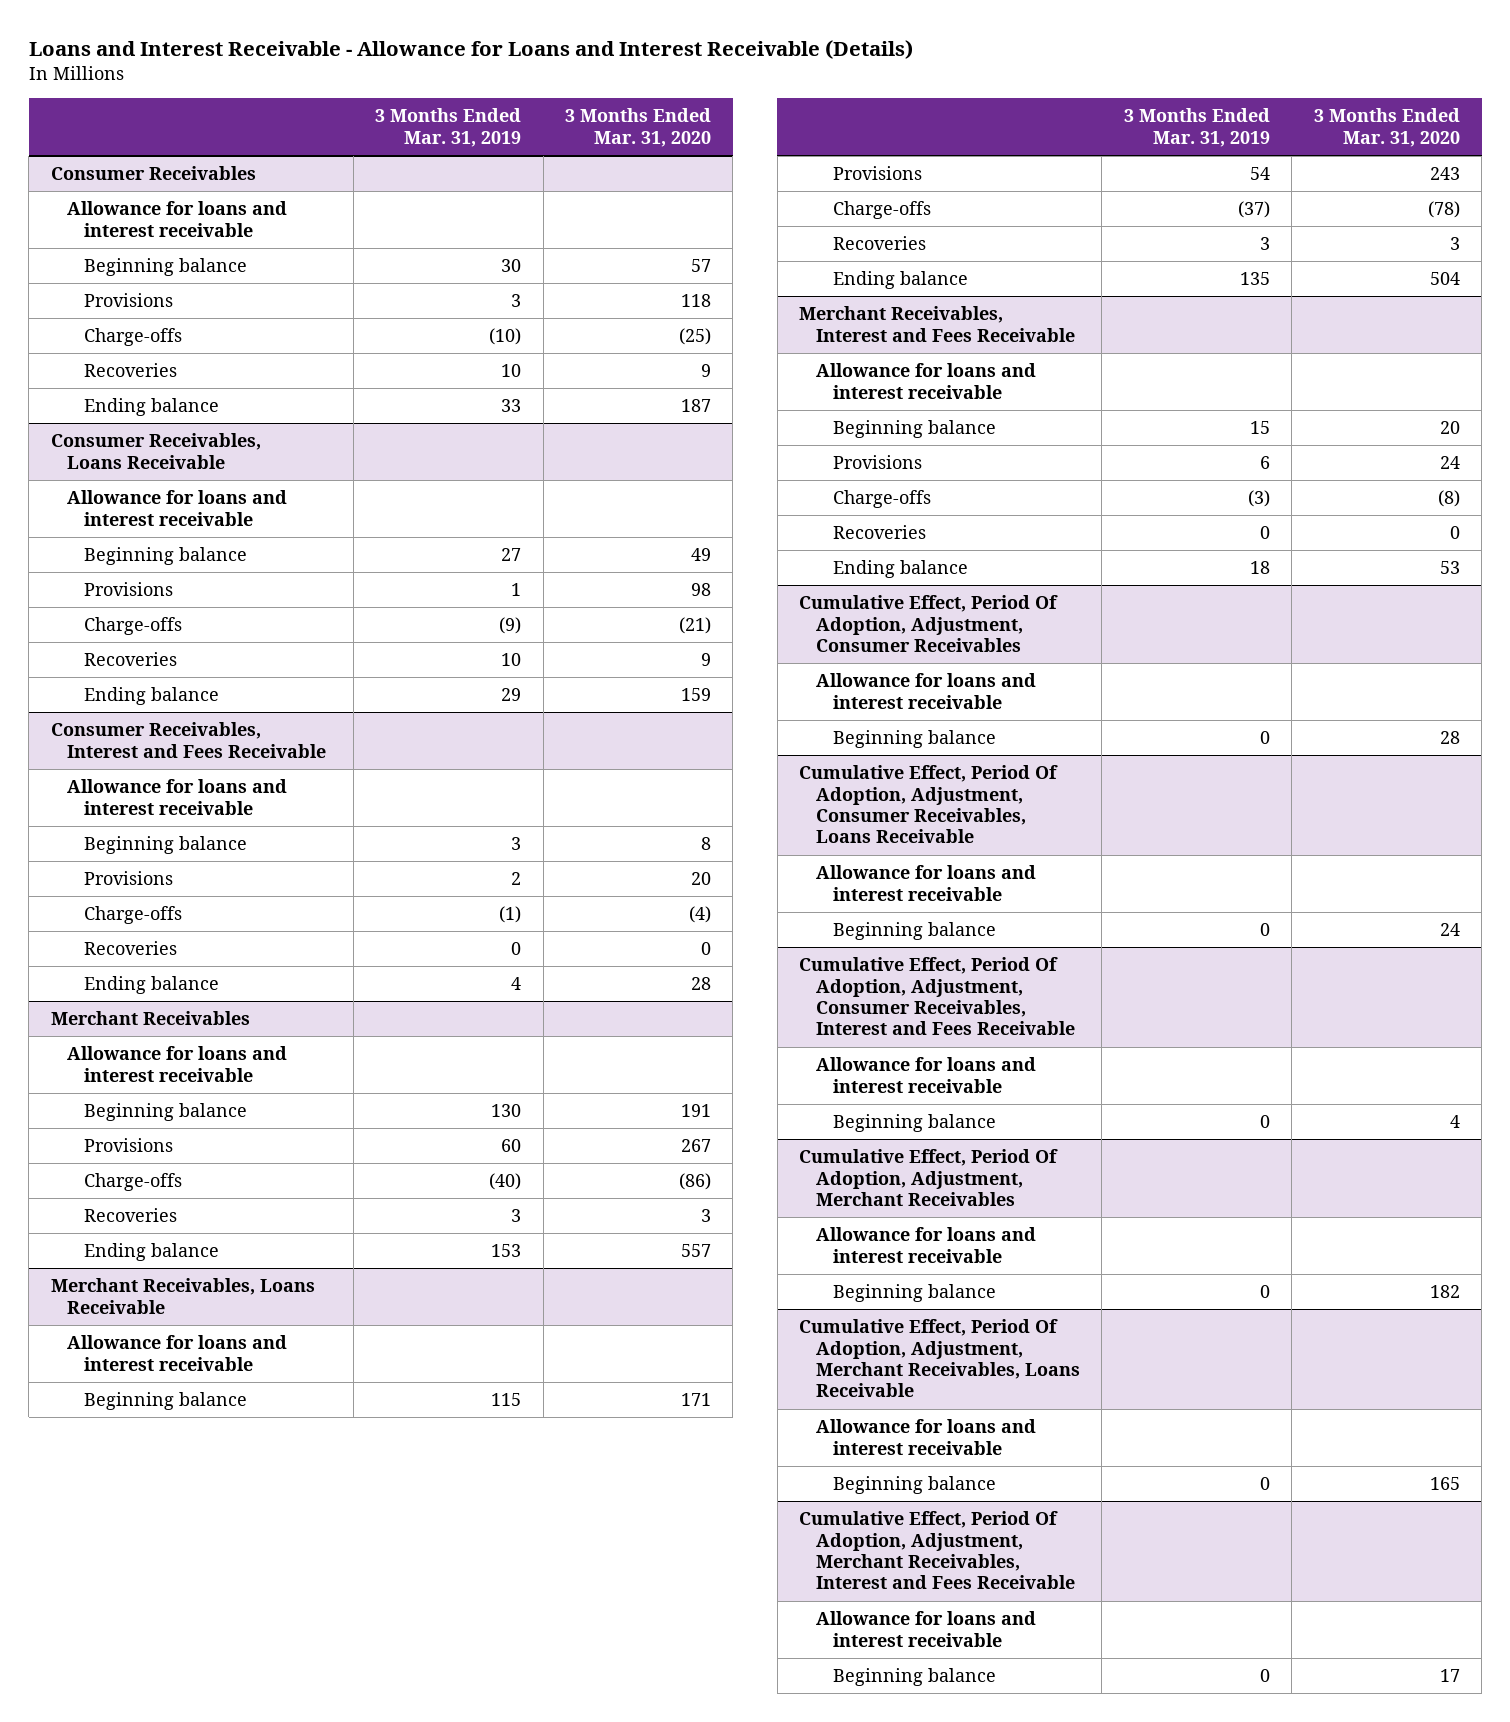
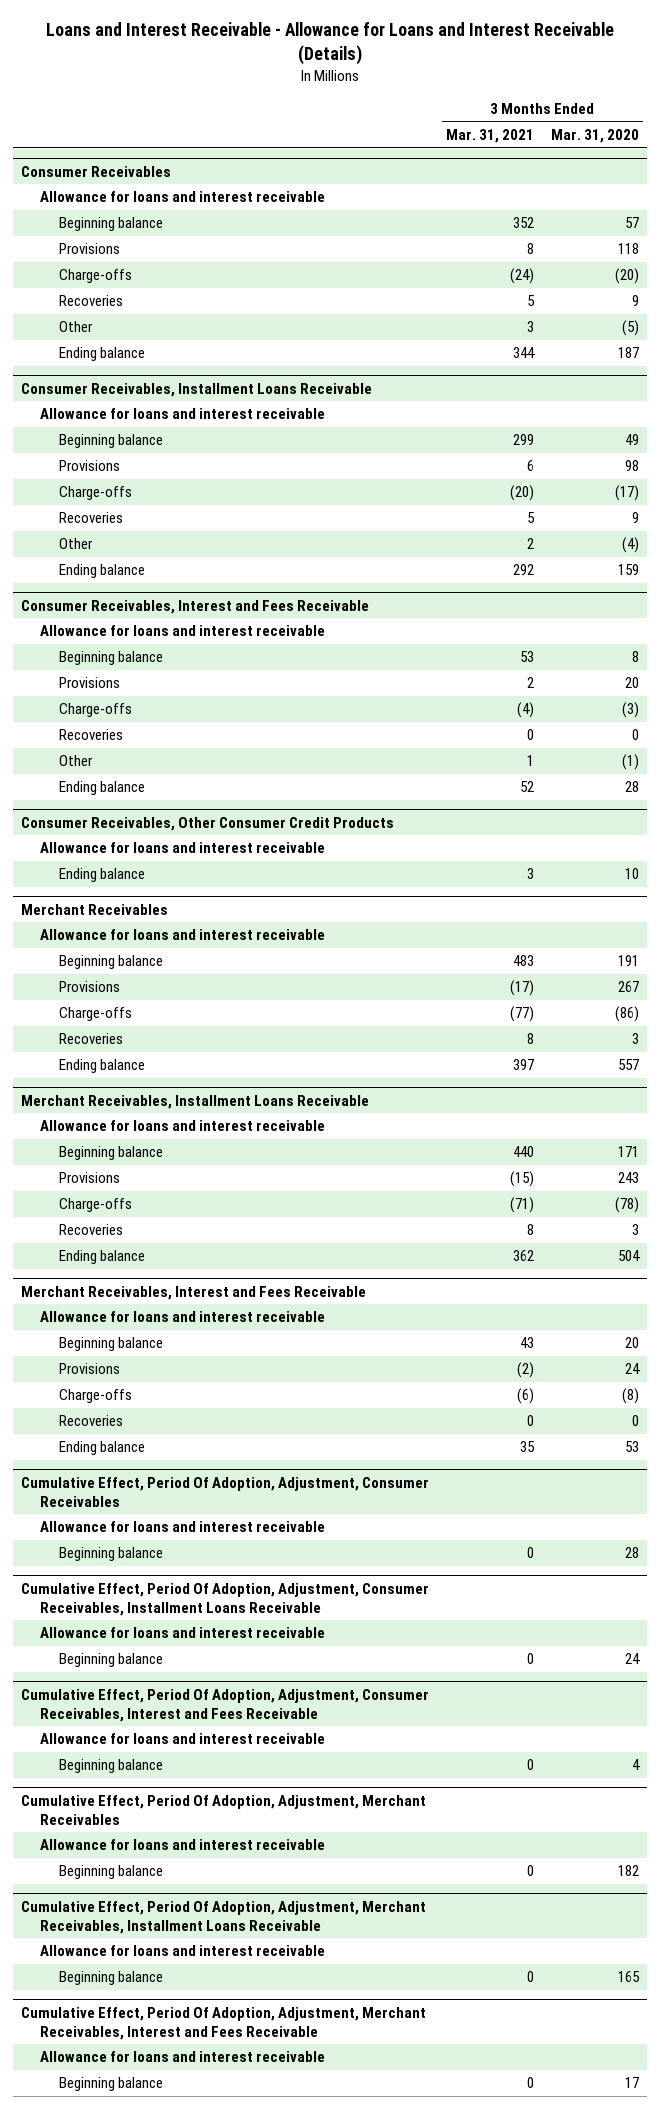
[375,108,522,147] 3 Months Ended Mar. 31, 2019 -> none
none -> [445,129,534,144] Mar. 31, 2021
[679,328,712,346] (25) -> [614,268,639,285] (20)
none -> [59,321,94,333] Other
[50,433,261,469] Consumer Receivables, Loans Receivable -> [21,382,373,397] Consumer Receivables, Installment Loans Receivable
[679,617,712,635] (21) -> [614,485,639,502] (17)
none -> [59,538,94,550] Other
[689,906,712,924] (4) -> [621,702,639,719] (3)
none -> [59,755,94,767] Other
none -> [21,816,395,831] Consumer Receivables, Other Consumer Credit Products
none -> [40,842,326,854] Allowance for loans and interest receivable
none -> [59,868,146,883] Ending balance
[50,1278,315,1314] Merchant Receivables, Loans Receivable -> [21,1094,370,1109] Merchant Receivables, Installment Loans Receivable
[799,765,1059,844] Cumulative Effect, Period Of Adoption, Adjustment, Consumer Receivables, Loans Receivable -> [21,1582,430,1616] Cumulative Effect, Period Of Adoption, Adjustment, Consumer Receivables, Installment Loans Receivable
[799,1319,1080,1398] Cumulative Effect, Period Of Adoption, Adjustment, Merchant Receivables, Loans Receivable -> [21,1900,427,1934] Cumulative Effect, Period Of Adoption, Adjustment, Merchant Receivables, Installment Loans Receivable

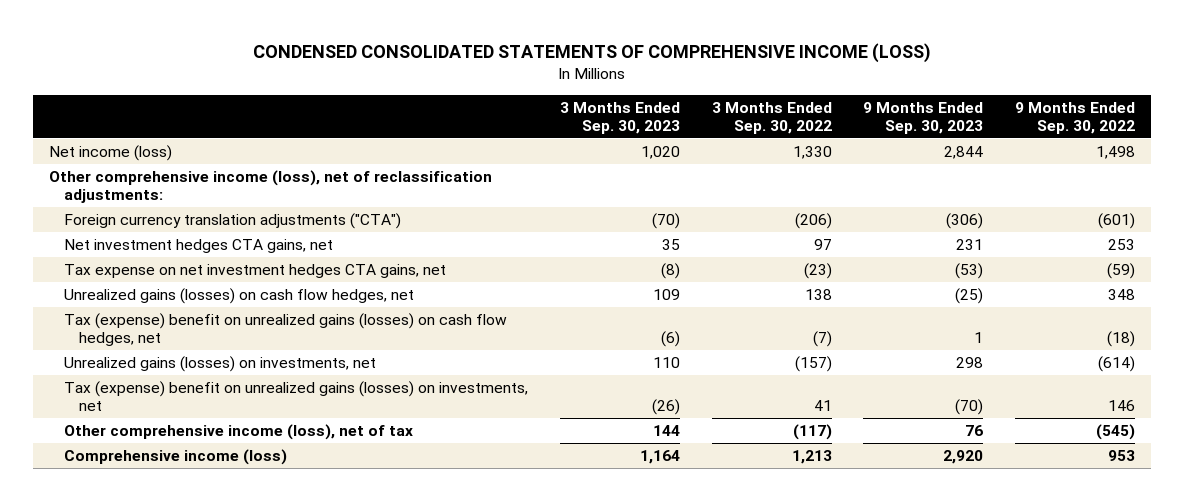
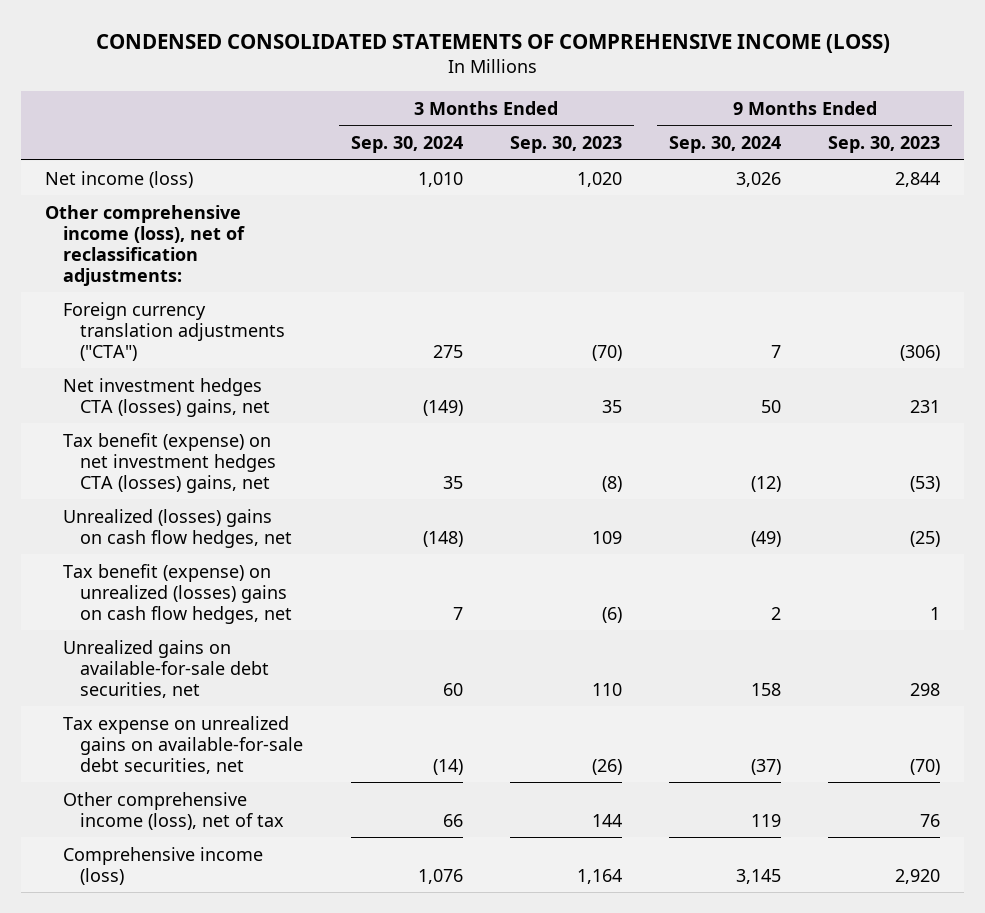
[711,101,832,134] 3 Months Ended Sep. 30, 2022 -> none
[1015,101,1136,134] 9 Months Ended Sep. 30, 2022 -> none
none -> [350,136,463,154] Sep. 30, 2024
none -> [669,136,782,154] Sep. 30, 2024
[64,239,334,254] Net investment hedges CTA gains, net -> [62,377,271,417] Net investment hedges CTA (losses) gains, net
[64,264,447,279] Tax expense on net investment hedges CTA gains, net -> [62,432,277,493] Tax benefit (expense) on net investment hedges CTA (losses) gains, net
[64,288,415,305] Unrealized gains (losses) on cash flow hedges, net -> [62,508,293,548] Unrealized (losses) gains on cash flow hedges, net
[64,313,508,347] Tax (expense) benefit on unrealized gains (losses) on cash flow hedges, net -> [62,563,293,624] Tax benefit (expense) on unrealized (losses) gains on cash flow hedges, net
[64,356,377,373] Unrealized gains (losses) on investments, net -> [62,639,270,698] Unrealized gains on available-for-sale debt securities, net
[64,381,529,412] Tax (expense) benefit on unrealized gains (losses) on investments, net -> [62,715,304,774] Tax expense on unrealized gains on available-for-sale debt securities, net

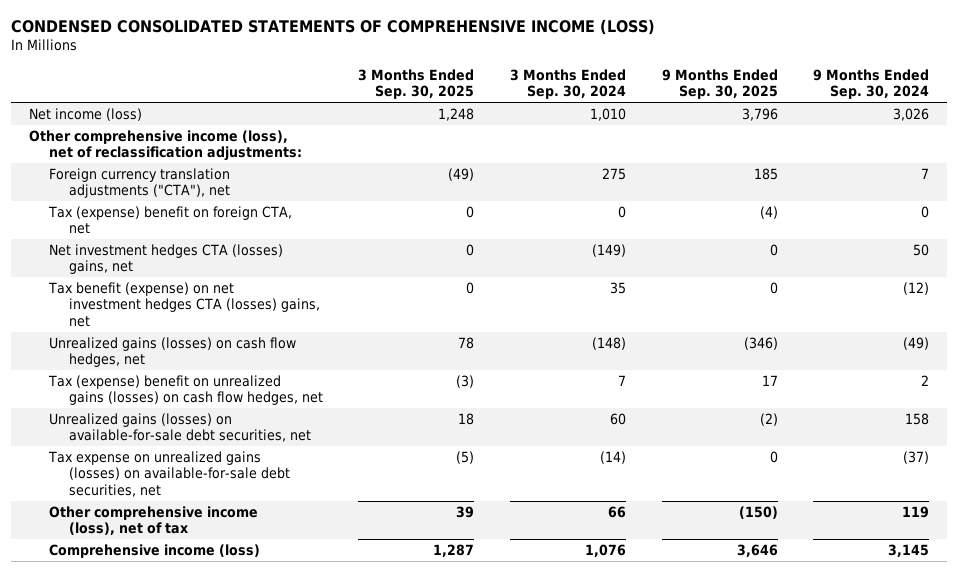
[509,136,622,154] Sep. 30, 2023 -> none
[828,136,941,154] Sep. 30, 2023 -> none
none -> [358,68,475,100] 3 Months Ended Sep. 30, 2025
none -> [661,68,778,100] 9 Months Ended Sep. 30, 2025
[62,301,286,361] Foreign currency translation adjustments ("CTA") -> [48,167,230,199] Foreign currency translation adjustments ("CTA"), net
none -> [47,205,292,235] Tax (expense) benefit on foreign CTA, net
[62,508,293,548] Unrealized (losses) gains on cash flow hedges, net -> [48,336,296,368] Unrealized gains (losses) on cash flow hedges, net
[62,563,293,624] Tax benefit (expense) on unrealized (losses) gains on cash flow hedges, net -> [47,374,323,406] Tax (expense) benefit on unrealized gains (losses) on cash flow hedges, net
[62,639,270,698] Unrealized gains on available-for-sale debt securities, net -> [48,412,311,443] Unrealized gains (losses) on available-for-sale debt securities, net
[62,715,304,774] Tax expense on unrealized gains on available-for-sale debt securities, net -> [47,450,290,497] Tax expense on unrealized gains (losses) on available-for-sale debt securities, net

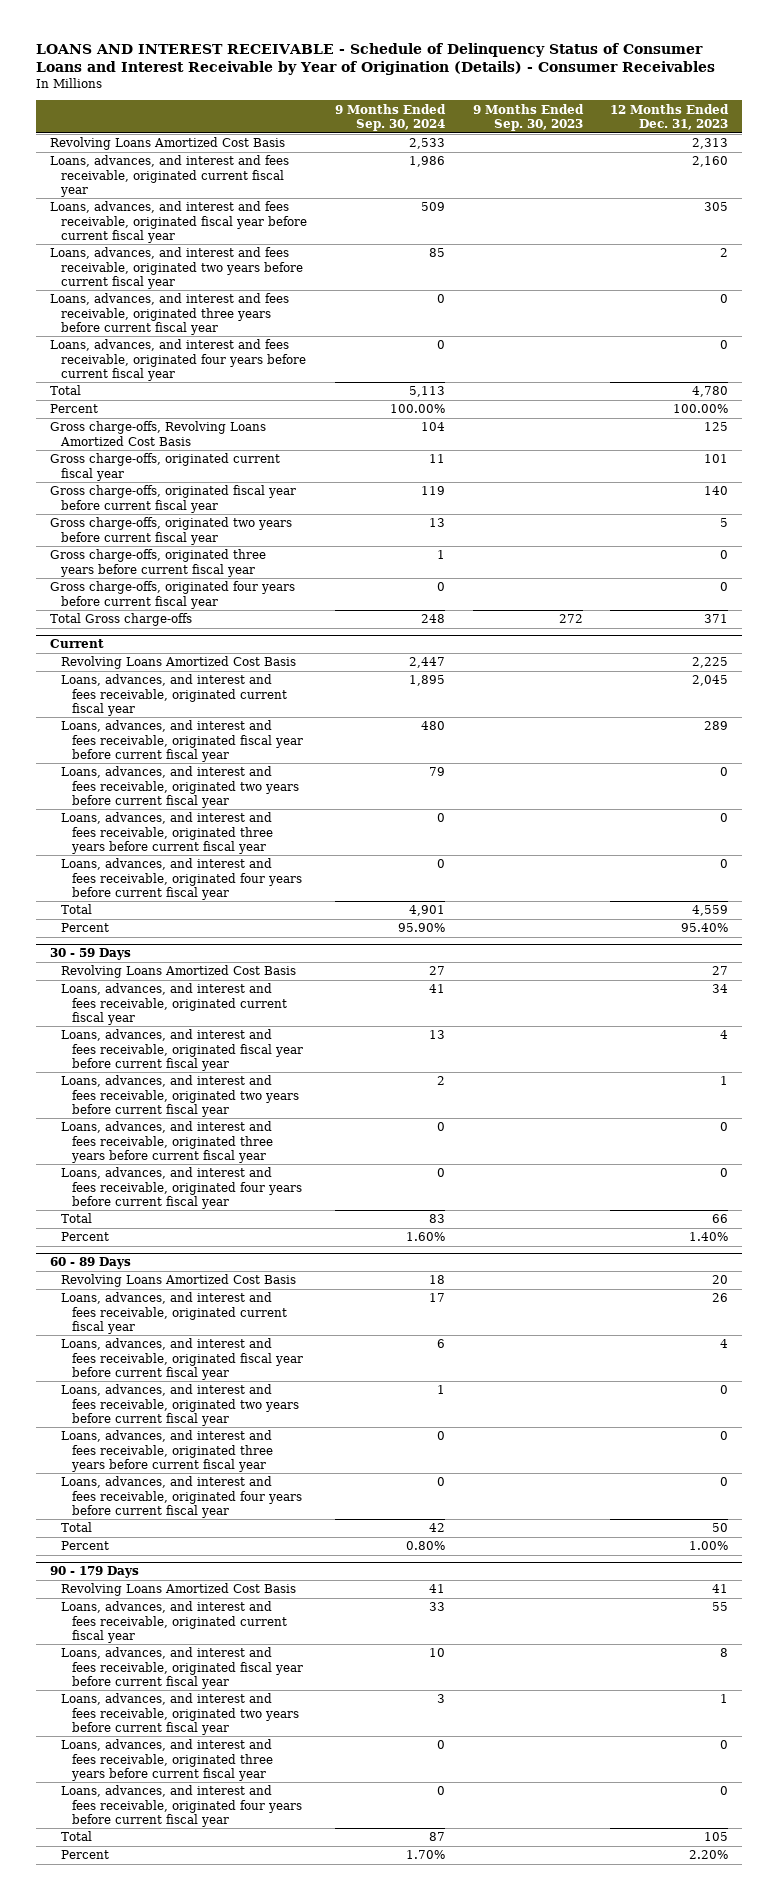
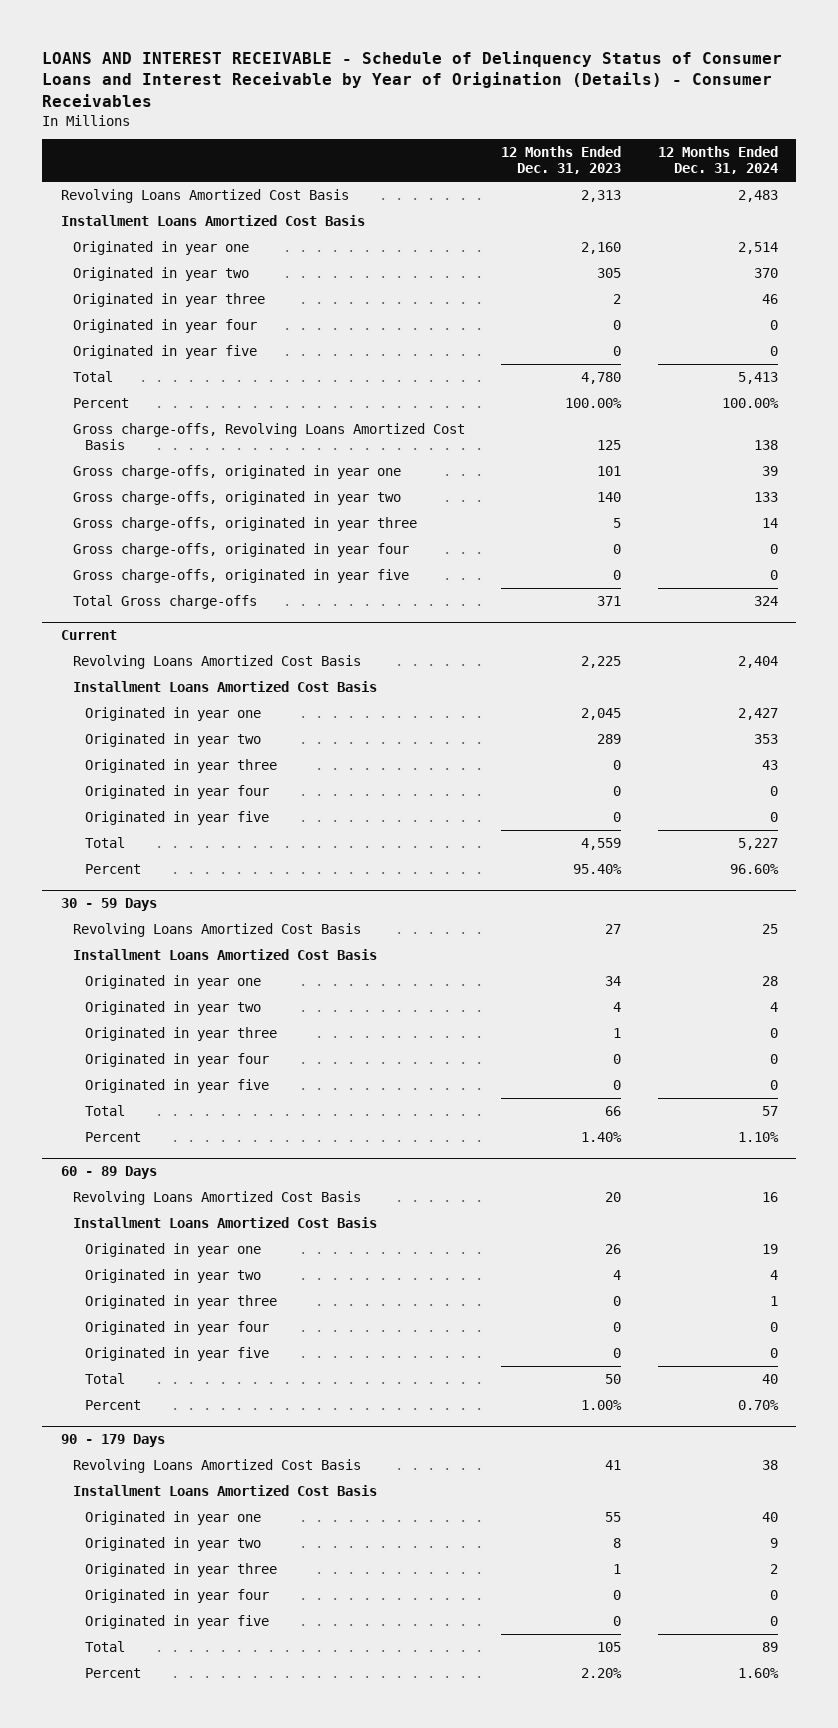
[334,103,446,131] 9 Months Ended Sep. 30, 2024 -> none
[472,103,584,131] 9 Months Ended Sep. 30, 2023 -> none
none -> [657,146,778,175] 12 Months Ended Dec. 31, 2024
none -> [60,214,365,226] Installment Loans Amortized Cost Basis
[49,155,289,197] Loans, advances, and interest and fees receivable, originated current fiscal year -> [72,240,249,255] Originated in year one
[49,201,307,243] Loans, advances, and interest and fees receivable, originated fiscal year before current fiscal year -> [72,266,249,281] Originated in year two
[49,247,303,289] Loans, advances, and interest and fees receivable, originated two years before current fiscal year -> [72,292,265,307] Originated in year three
[49,293,289,335] Loans, advances, and interest and fees receivable, originated three years before current fiscal year -> [72,318,257,333] Originated in year four
[49,339,306,381] Loans, advances, and interest and fees receivable, originated four years before current fiscal year -> [72,344,257,359] Originated in year five
[49,453,280,481] Gross charge-offs, originated current fiscal year -> [72,464,401,479] Gross charge-offs, originated in year one
[49,485,296,513] Gross charge-offs, originated fiscal year before current fiscal year -> [72,490,401,505] Gross charge-offs, originated in year two
[49,517,292,545] Gross charge-offs, originated two years before current fiscal year -> [72,516,417,531] Gross charge-offs, originated in year three
[49,549,266,577] Gross charge-offs, originated three years before current fiscal year -> [72,542,409,557] Gross charge-offs, originated in year four
[49,581,295,609] Gross charge-offs, originated four years before current fiscal year -> [72,568,409,583] Gross charge-offs, originated in year five
none -> [72,680,377,692] Installment Loans Amortized Cost Basis
[60,674,288,716] Loans, advances, and interest and fees receivable, originated current fiscal year -> [84,706,261,721] Originated in year one
[60,720,304,762] Loans, advances, and interest and fees receivable, originated fiscal year before current fiscal year -> [84,732,261,747] Originated in year two
[60,766,300,808] Loans, advances, and interest and fees receivable, originated two years before current fiscal year -> [84,758,277,773] Originated in year three
[60,812,274,854] Loans, advances, and interest and fees receivable, originated three years before current fiscal year -> [84,784,269,799] Originated in year four
[60,858,303,900] Loans, advances, and interest and fees receivable, originated four years before current fiscal year -> [84,810,269,825] Originated in year five
none -> [72,948,377,960] Installment Loans Amortized Cost Basis
[60,983,288,1025] Loans, advances, and interest and fees receivable, originated current fiscal year -> [84,974,261,989] Originated in year one
[60,1029,304,1071] Loans, advances, and interest and fees receivable, originated fiscal year before current fiscal year -> [84,1000,261,1015] Originated in year two
[60,1075,300,1117] Loans, advances, and interest and fees receivable, originated two years before current fiscal year -> [84,1026,277,1041] Originated in year three
[60,1121,274,1163] Loans, advances, and interest and fees receivable, originated three years before current fiscal year -> [84,1052,269,1067] Originated in year four
[60,1167,303,1209] Loans, advances, and interest and fees receivable, originated four years before current fiscal year -> [84,1078,269,1093] Originated in year five
none -> [72,1216,377,1228] Installment Loans Amortized Cost Basis
[60,1292,288,1334] Loans, advances, and interest and fees receivable, originated current fiscal year -> [84,1242,261,1257] Originated in year one
[60,1338,304,1380] Loans, advances, and interest and fees receivable, originated fiscal year before current fiscal year -> [84,1268,261,1283] Originated in year two
[60,1384,300,1426] Loans, advances, and interest and fees receivable, originated two years before current fiscal year -> [84,1294,277,1309] Originated in year three
[60,1430,274,1472] Loans, advances, and interest and fees receivable, originated three years before current fiscal year -> [84,1320,269,1335] Originated in year four
[60,1476,303,1518] Loans, advances, and interest and fees receivable, originated four years before current fiscal year -> [84,1346,269,1361] Originated in year five
none -> [72,1484,377,1496] Installment Loans Amortized Cost Basis
[60,1601,288,1643] Loans, advances, and interest and fees receivable, originated current fiscal year -> [84,1510,261,1525] Originated in year one
[60,1647,304,1689] Loans, advances, and interest and fees receivable, originated fiscal year before current fiscal year -> [84,1536,261,1551] Originated in year two
[60,1693,300,1735] Loans, advances, and interest and fees receivable, originated two years before current fiscal year -> [84,1562,277,1577] Originated in year three
[60,1739,274,1781] Loans, advances, and interest and fees receivable, originated three years before current fiscal year -> [84,1588,269,1603] Originated in year four
[60,1785,303,1827] Loans, advances, and interest and fees receivable, originated four years before current fiscal year -> [84,1614,269,1629] Originated in year five

